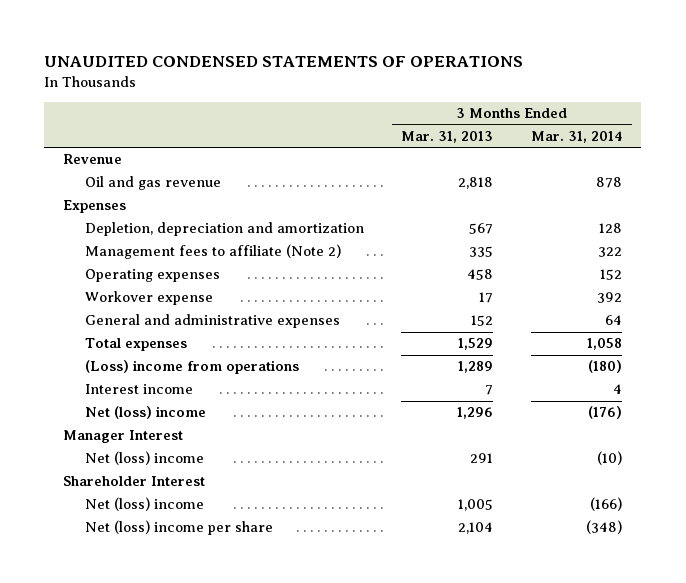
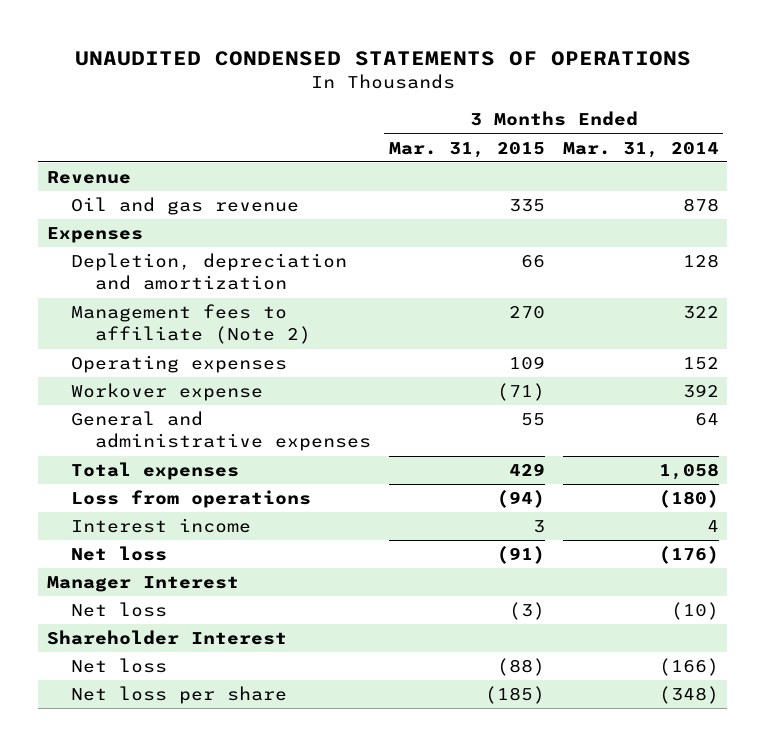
[401,131,494,144] Mar. 31, 2013 -> none
none -> [388,141,545,158] Mar. 31, 2015
[84,360,299,375] (Loss) income from operations -> [71,490,312,509] Loss from operations
[84,406,206,420] Net (loss) income -> [71,546,168,562] Net loss
[84,451,204,466] Net (loss) income -> [71,602,168,618] Net loss
[84,497,204,512] Net (loss) income -> [71,658,168,674] Net loss
[84,520,273,536] Net (loss) income per share -> [71,686,288,705] Net loss per share

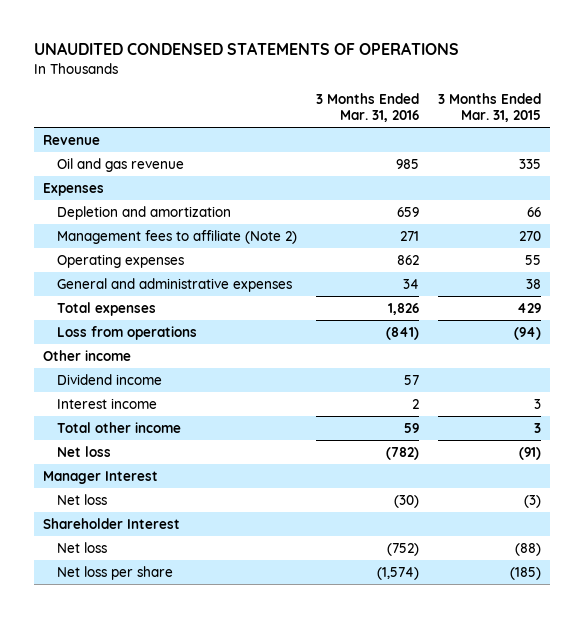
[562,141,719,158] Mar. 31, 2014 -> none
none -> [316,93,420,123] 3 Months Ended Mar. 31, 2016
[71,253,348,291] Depletion, depreciation and amortization -> [57,205,232,220] Depletion and amortization
[71,383,264,402] Workover expense -> none
[508,356,545,371] 109 -> [524,254,541,265] 55
[520,413,545,427] 55 -> [525,278,541,289] 38
none -> [43,349,132,361] Other income
none -> [57,373,163,385] Dividend income
none -> [57,421,182,433] Total other income

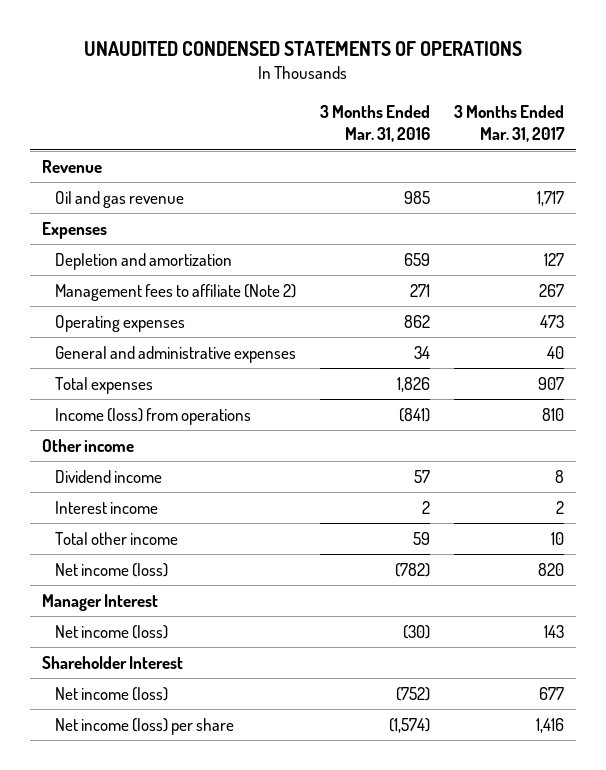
[437,93,541,123] 3 Months Ended Mar. 31, 2015 -> none
none -> [454,105,566,143] 3 Months Ended Mar. 31, 2017
[57,325,198,340] Loss from operations -> [55,407,252,425] Income (loss) from operations
[57,445,112,457] Net loss -> [55,562,169,577] Net income (loss)
[57,493,108,505] Net loss -> [55,624,169,639] Net income (loss)
[57,541,108,553] Net loss -> [55,686,169,701] Net income (loss)
[57,565,174,580] Net loss per share -> [55,717,235,735] Net income (loss) per share

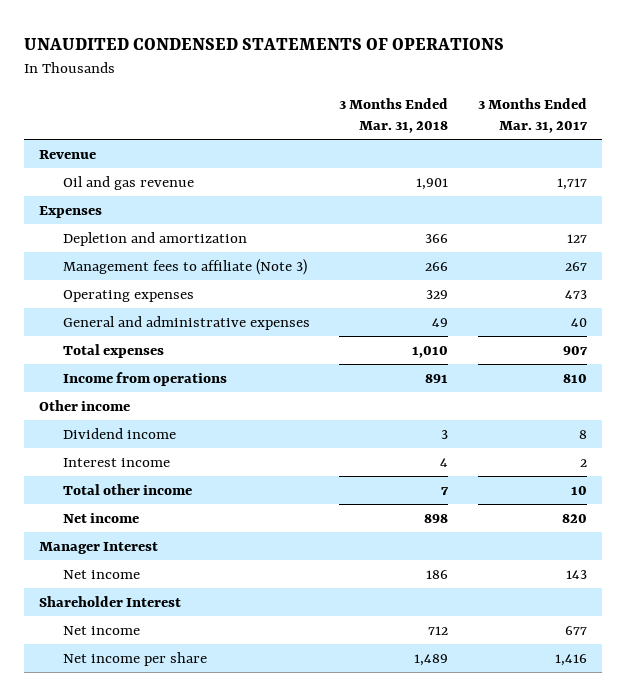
[320,105,431,143] 3 Months Ended Mar. 31, 2016 -> none
none -> [339,97,449,134] 3 Months Ended Mar. 31, 2018
[55,283,297,301] Management fees to affiliate (Note 2) -> [62,258,307,275] Management fees to affiliate (Note 3)
[55,407,252,425] Income (loss) from operations -> [62,371,227,386] Income from operations
[55,562,169,577] Net income (loss) -> [62,512,139,523] Net income
[55,624,169,639] Net income (loss) -> [62,569,140,579] Net income
[55,686,169,701] Net income (loss) -> [62,625,140,635] Net income
[55,717,235,735] Net income (loss) per share -> [62,651,207,666] Net income per share

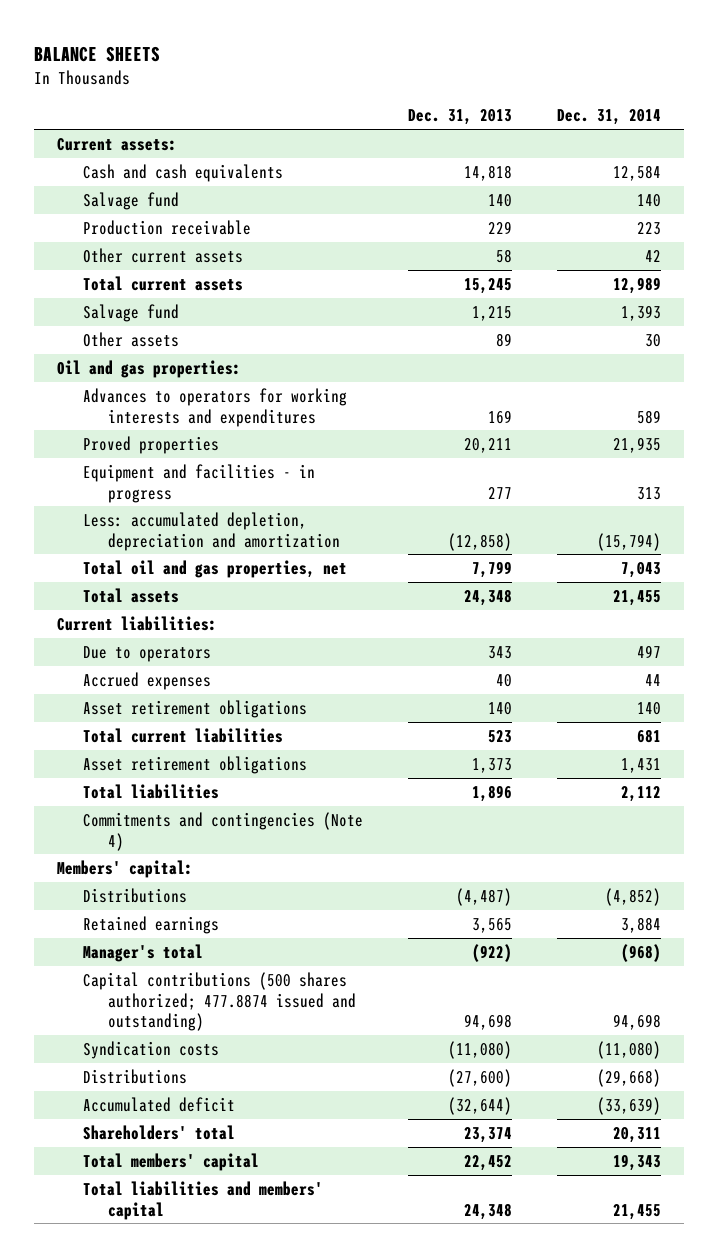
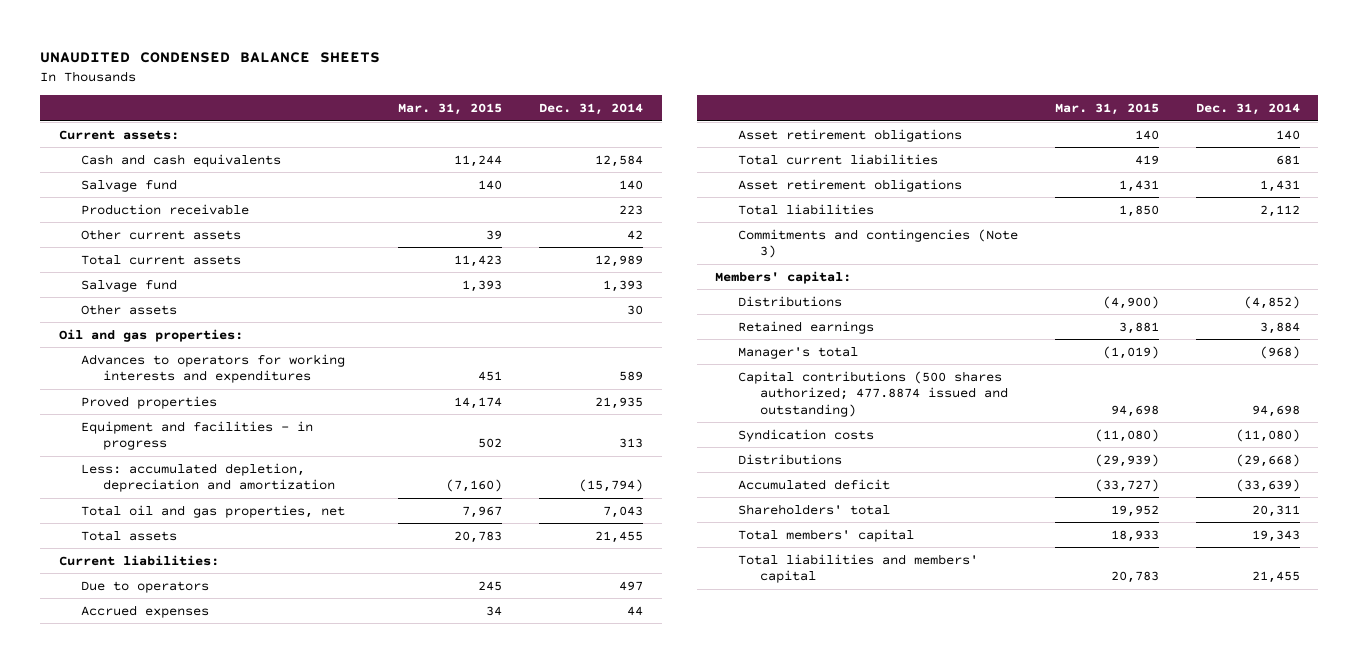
[34,46,161,63] BALANCE SHEETS -> [40,52,381,64] UNAUDITED CONDENSED BALANCE SHEETS
[407,109,512,126] Dec. 31, 2013 -> none
none -> [398,103,503,116] Mar. 31, 2015
[82,811,363,851] Commitments and contingencies (Note 4) -> [737,228,1018,259] Commitments and contingencies (Note 3)

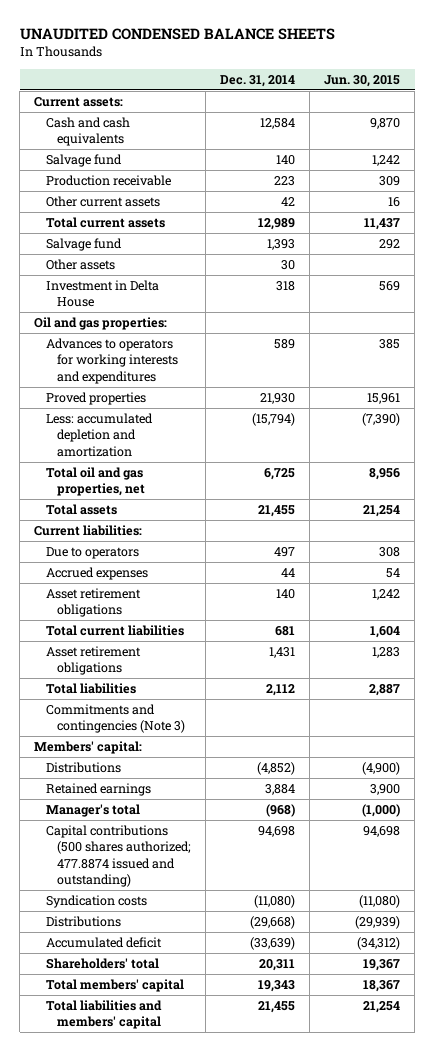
[398,103,503,116] Mar. 31, 2015 -> none
none -> [324,74,401,87] Jun. 30, 2015
none -> [45,280,159,308] Investment in Delta House
[81,420,314,451] Equipment and facilities - in progress -> none
[595,396,644,409] 21,935 -> [260,393,296,405] 21,930
[81,462,336,493] Less: accumulated depletion, depreciation and amortization -> [45,413,153,457] Less: accumulated depletion and amortization
[603,505,644,518] 7,043 -> [264,468,296,481] 6,725

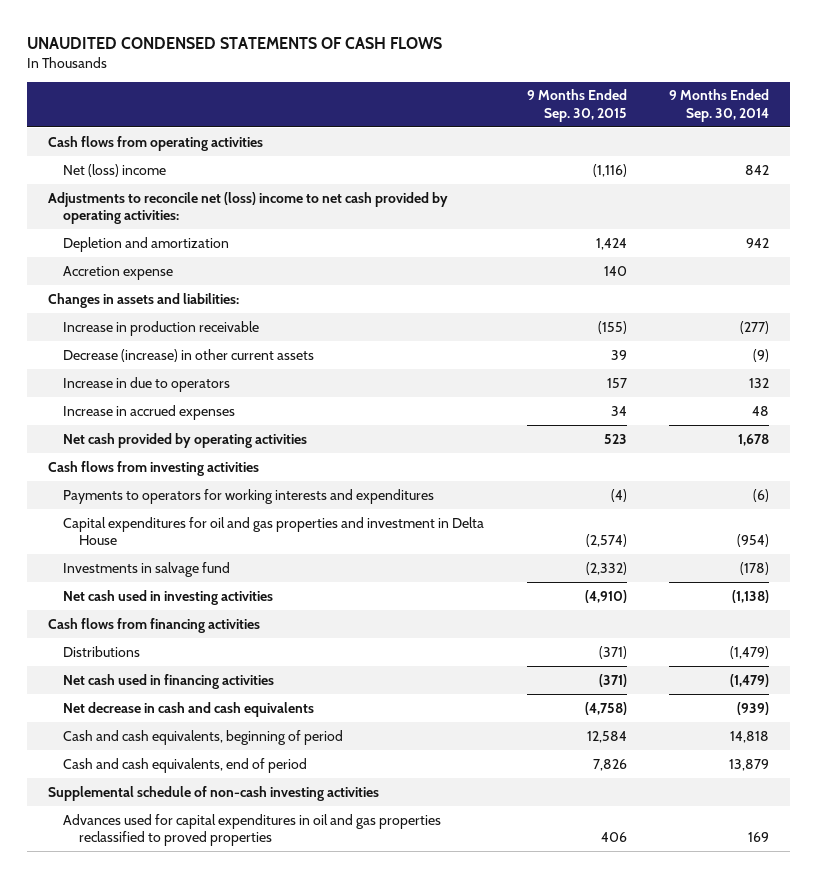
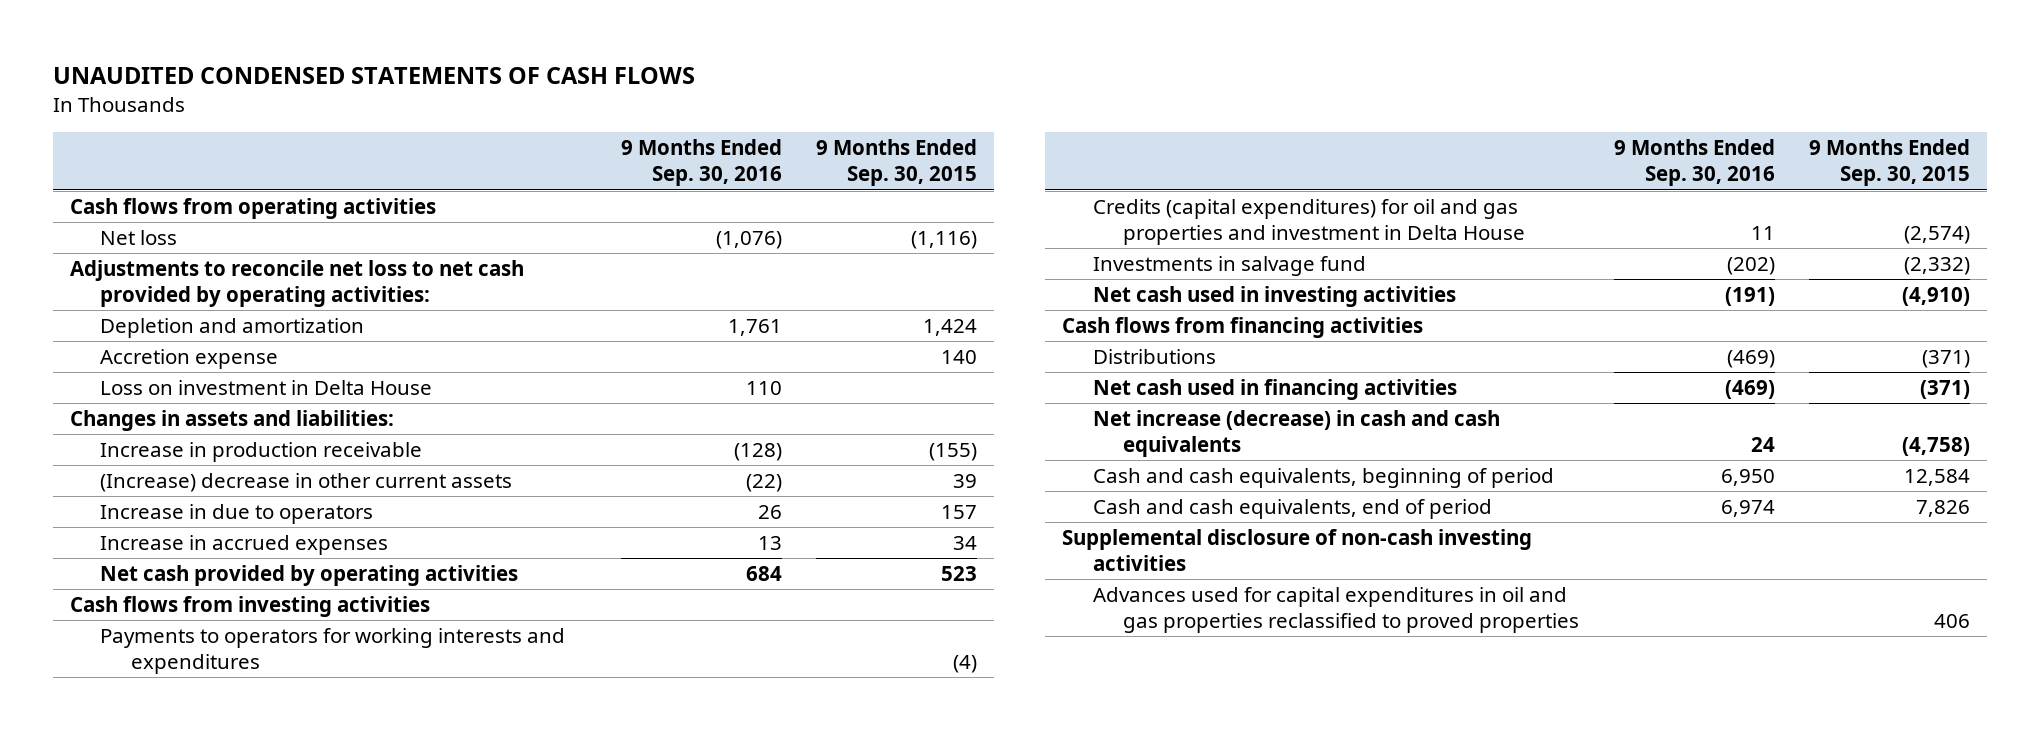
[668,89,769,123] 9 Months Ended Sep. 30, 2014 -> none
none -> [620,139,782,187] 9 Months Ended Sep. 30, 2016
[63,163,167,177] Net (loss) income -> [100,230,178,246] Net loss
[47,191,448,225] Adjustments to reconcile net (loss) income to net cash provided by operating activities: -> [69,260,524,308] Adjustments to reconcile net loss to net cash provided by operating activities:
none -> [100,380,433,396] Loss on investment in Delta House
[63,348,315,362] Decrease (increase) in other current assets -> [100,473,513,493] (Increase) decrease in other current assets
[63,516,485,546] Capital expenditures for oil and gas properties and investment in Delta House -> [1092,199,1526,246] Credits (capital expenditures) for oil and gas properties and investment in Delta House
[63,701,315,717] Net decrease in cash and cash equivalents -> [1092,410,1500,458] Net increase (decrease) in cash and cash equivalents
[47,785,379,801] Supplemental schedule of non-cash investing activities -> [1062,529,1533,572] Supplemental disclosure of non-cash investing activities

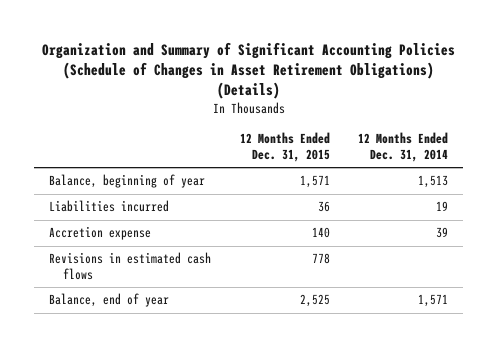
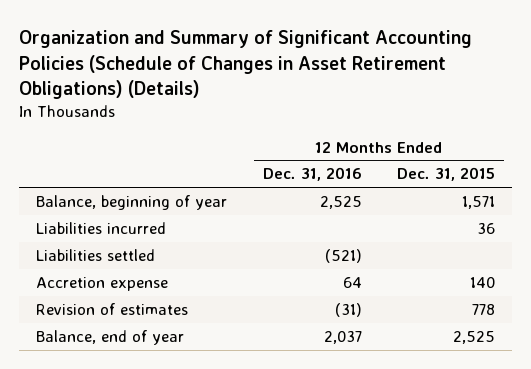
[358,132,449,162] 12 Months Ended Dec. 31, 2014 -> none
none -> [262,167,362,182] Dec. 31, 2016
none -> [36,248,156,261] Liabilities settled
[48,252,211,281] Revisions in estimated cash flows -> [36,302,189,315] Revision of estimates

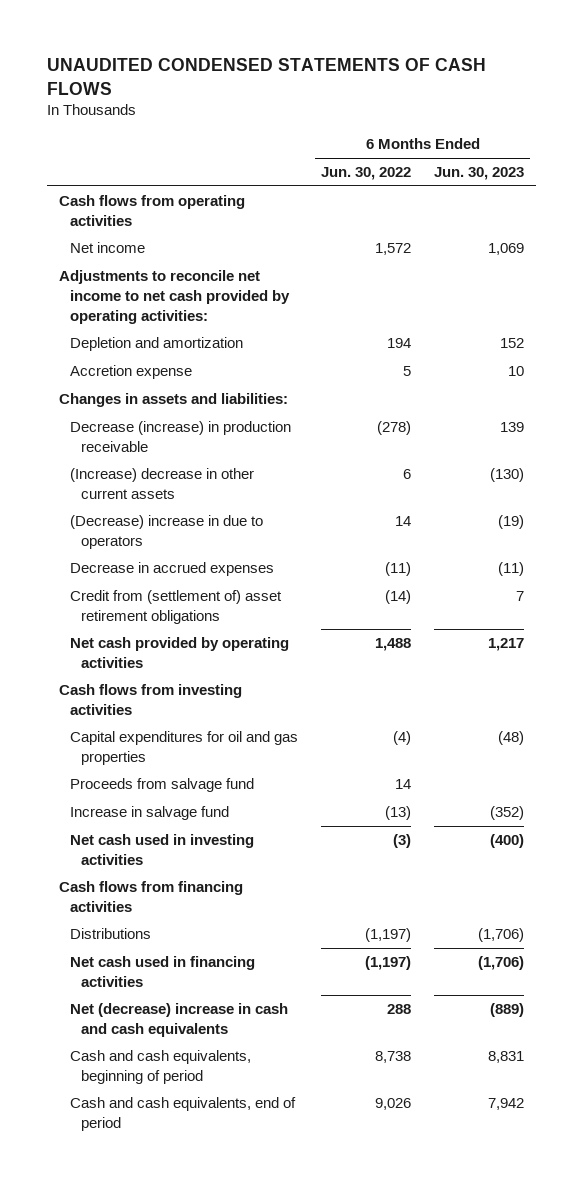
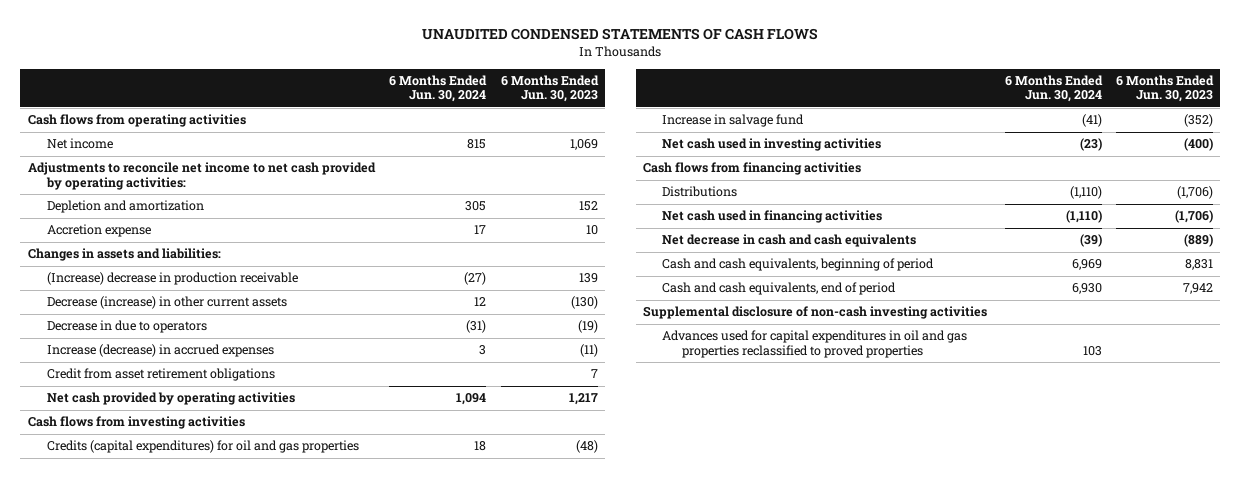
[321,167,412,181] Jun. 30, 2022 -> none
none -> [389,74,488,103] 6 Months Ended Jun. 30, 2024
[69,421,291,452] Decrease (increase) in production receivable -> [47,272,299,286] (Increase) decrease in production receivable
[69,468,254,499] (Increase) decrease in other current assets -> [47,296,288,310] Decrease (increase) in other current assets
[69,515,263,549] (Decrease) increase in due to operators -> [47,320,208,334] Decrease in due to operators
[69,562,274,577] Decrease in accrued expenses -> [47,344,275,358] Increase (decrease) in accrued expenses
[69,590,282,624] Credit from (settlement of) asset retirement obligations -> [47,368,276,382] Credit from asset retirement obligations
[69,778,254,793] Proceeds from salvage fund -> none
[69,731,298,765] Capital expenditures for oil and gas properties -> [47,440,360,454] Credits (capital expenditures) for oil and gas properties
[69,1003,288,1037] Net (decrease) increase in cash and cash equivalents -> [662,234,917,248] Net decrease in cash and cash equivalents
none -> [643,306,988,320] Supplemental disclosure of non-cash investing activities
none -> [662,330,968,358] Advances used for capital expenditures in oil and gas properties reclassified to proved properties

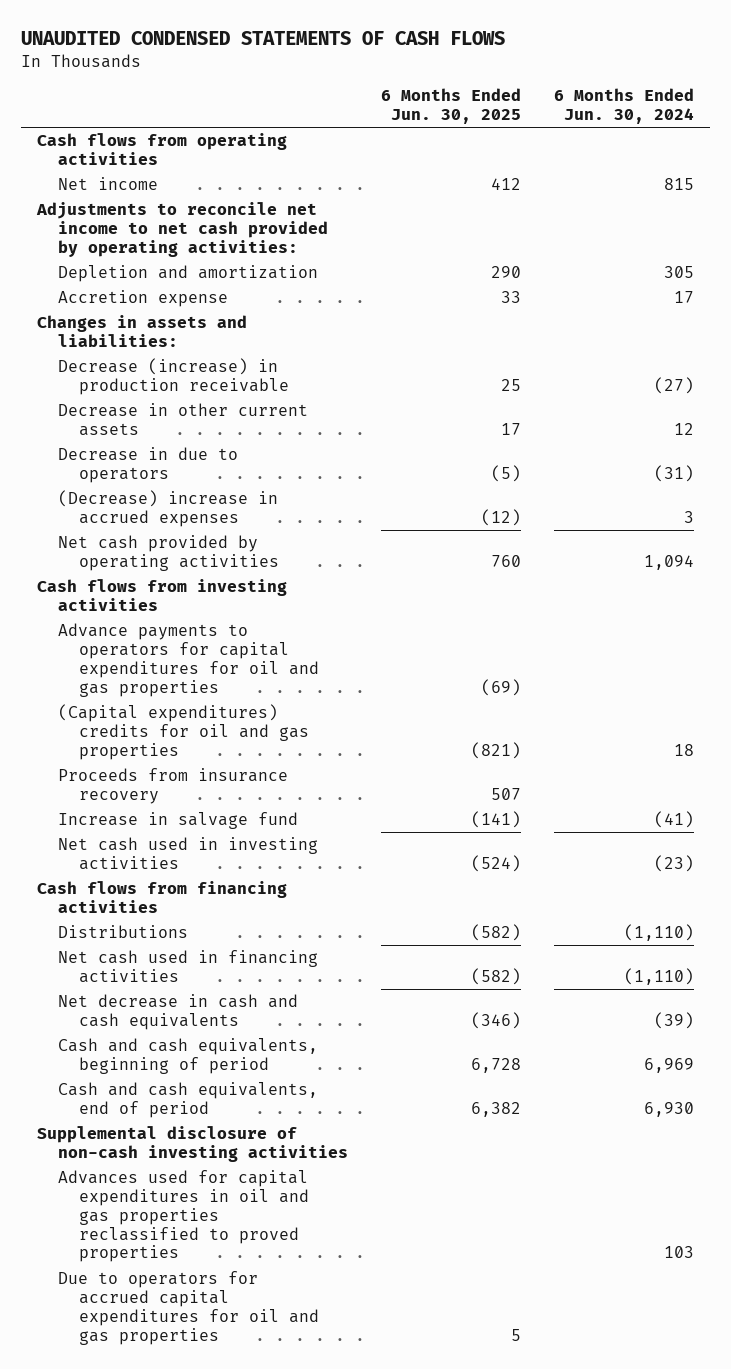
[500,74,599,103] 6 Months Ended Jun. 30, 2023 -> none
none -> [380,88,521,124] 6 Months Ended Jun. 30, 2025
[47,272,299,286] (Increase) decrease in production receivable -> [58,358,290,396] Decrease (increase) in production receivable
[47,296,288,310] Decrease (increase) in other current assets -> [58,403,309,437] Decrease in other current assets
[47,368,276,382] Credit from asset retirement obligations -> none
[47,344,275,358] Increase (decrease) in accrued expenses -> [58,490,279,528] (Decrease) increase in accrued expenses
none -> [58,623,320,697] Advance payments to operators for capital expenditures for oil and gas properties
[47,440,360,454] Credits (capital expenditures) for oil and gas properties -> [58,704,310,760] (Capital expenditures) credits for oil and gas properties
none -> [58,768,289,805] Proceeds from insurance recovery
none -> [58,1271,320,1345] Due to operators for accrued capital expenditures for oil and gas properties

